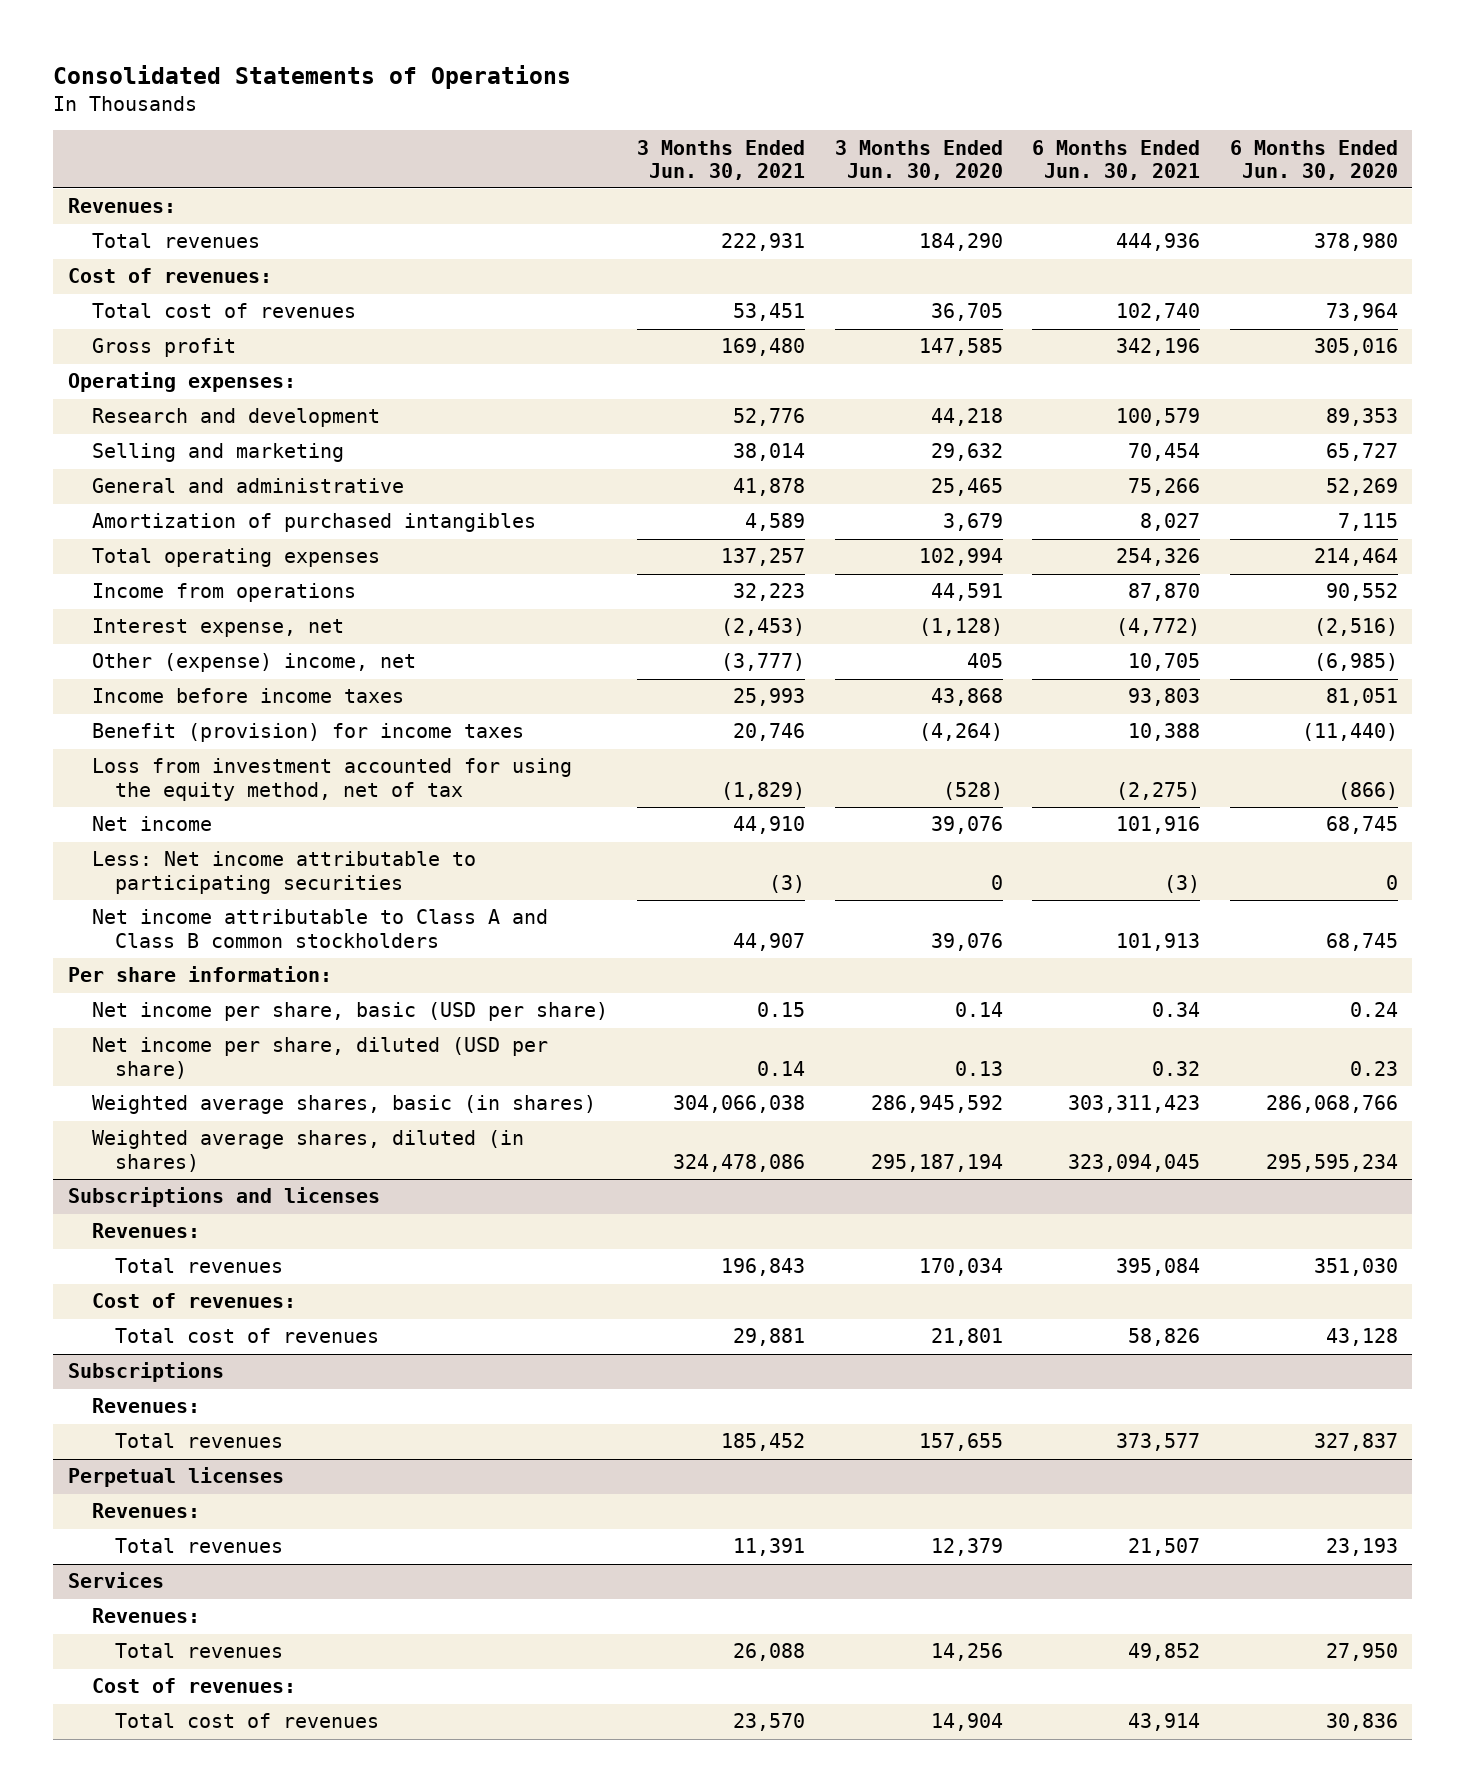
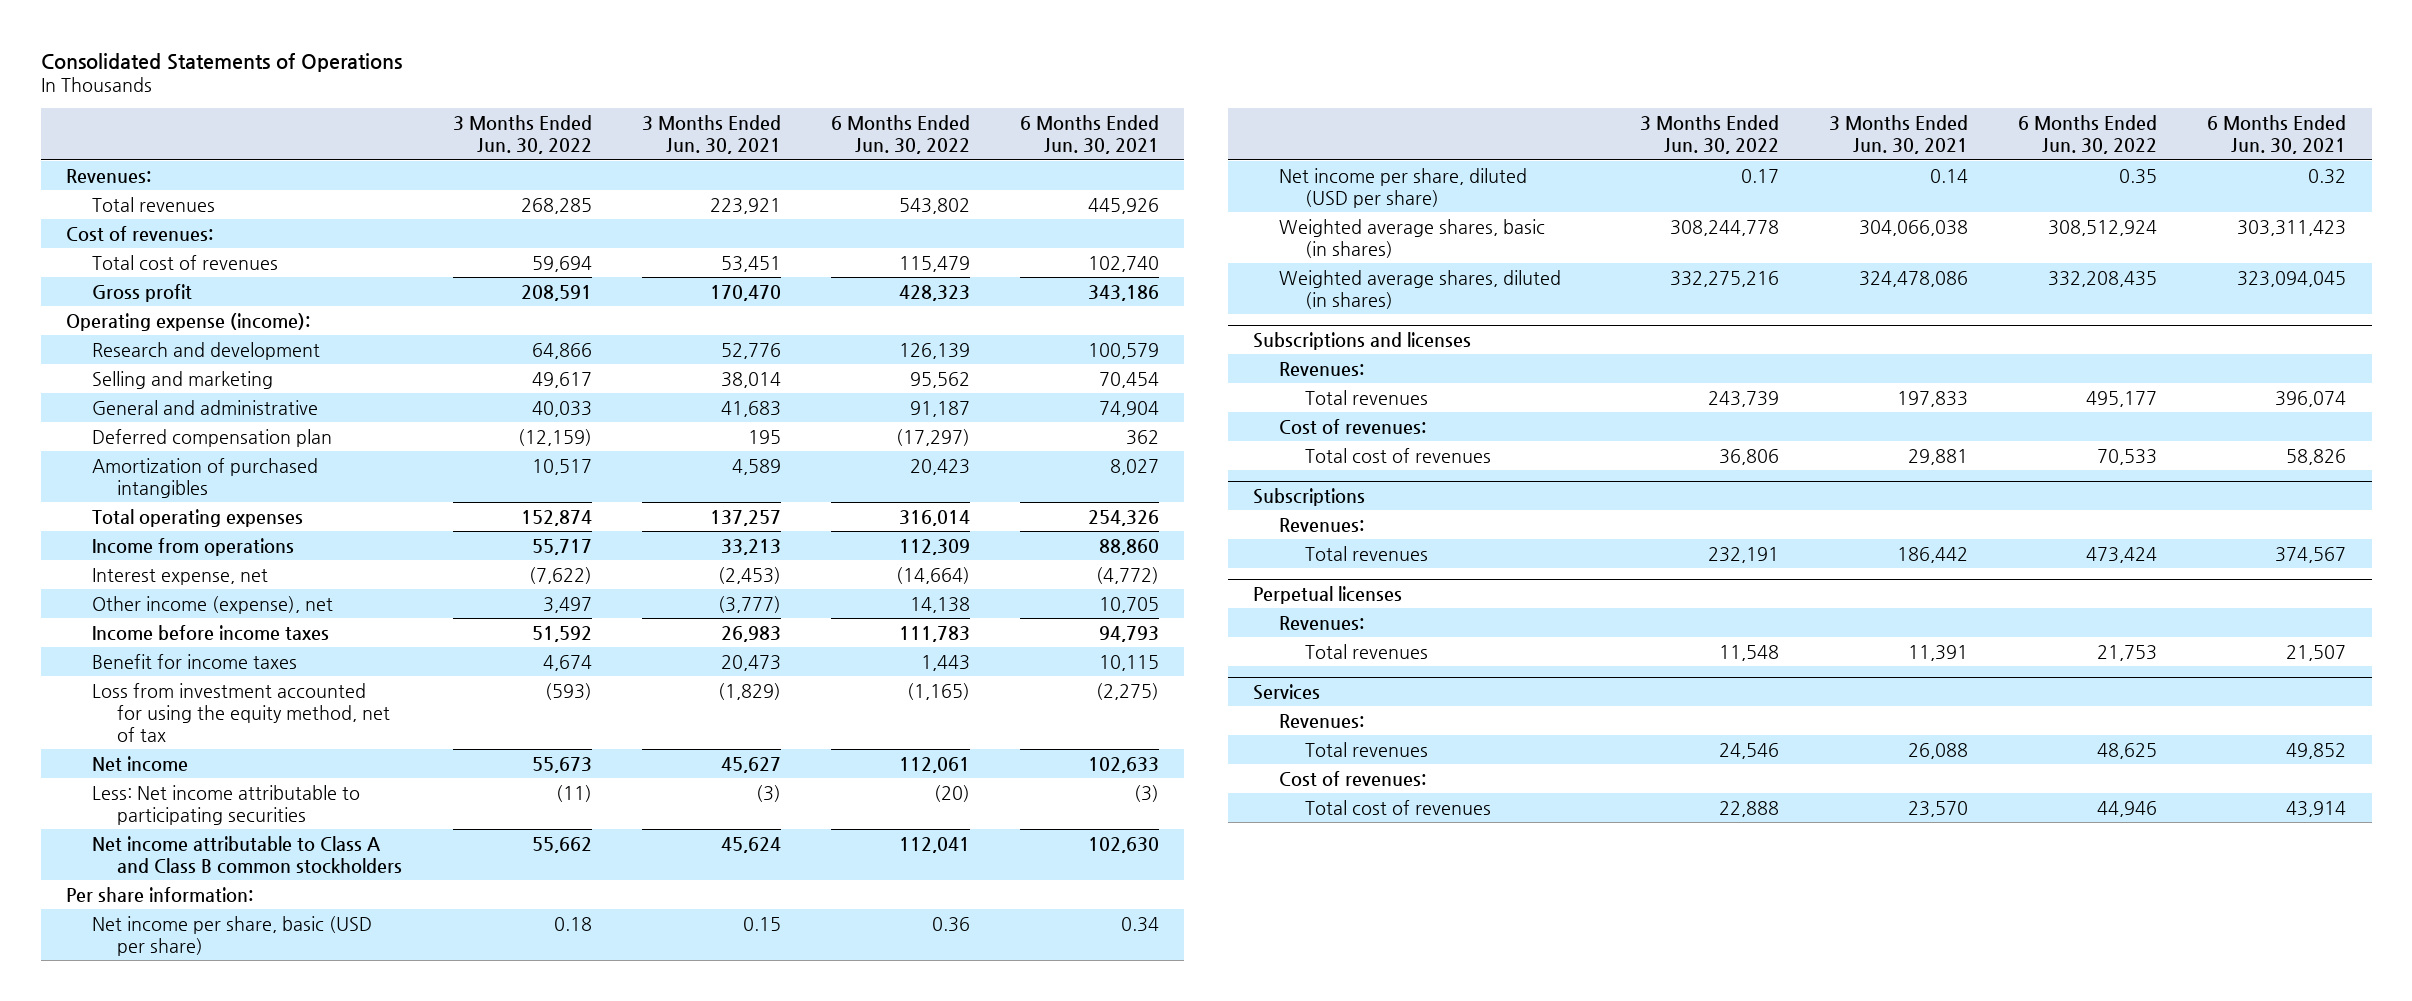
[834,139,1003,180] 3 Months Ended Jun. 30, 2020 -> none
[1229,139,1398,180] 6 Months Ended Jun. 30, 2020 -> none
none -> [452,115,592,155] 3 Months Ended Jun. 30, 2022
none -> [831,115,971,155] 6 Months Ended Jun. 30, 2022
[721,233,806,252] 222,931 -> [709,197,781,214] 223,921
[1116,233,1201,252] 444,936 -> [1088,197,1160,214] 445,926
[721,338,806,357] 169,480 -> [709,284,781,301] 170,470
[1116,338,1201,357] 342,196 -> [1088,284,1160,301] 343,186
[68,372,297,393] Operating expenses: -> [65,312,310,331] Operating expense (income):
[733,478,806,497] 41,878 -> [720,400,781,417] 41,683
[1128,478,1201,497] 75,266 -> [1099,400,1160,417] 74,904
none -> [91,428,332,447] Deferred compensation plan
[733,583,806,602] 32,223 -> [720,538,781,555] 33,213
[1128,583,1201,602] 87,870 -> [1099,538,1160,555] 88,860
[91,653,416,673] Other (expense) income, net -> [91,595,333,614] Other income (expense), net
[733,688,806,707] 25,993 -> [720,625,781,642] 26,983
[1128,688,1201,707] 93,803 -> [1099,625,1160,642] 94,793
[91,723,524,743] Benefit (provision) for income taxes -> [91,653,297,669] Benefit for income taxes
[733,723,806,742] 20,746 -> [720,654,781,671] 20,473
[1128,723,1201,742] 10,388 -> [1099,654,1160,671] 10,115
[733,816,806,835] 44,910 -> [720,756,781,773] 45,627
[1116,816,1201,835] 101,916 -> [1088,756,1160,773] 102,633
[733,932,806,951] 44,907 -> [720,836,781,853] 45,624
[1116,932,1201,951] 101,913 -> [1088,836,1160,853] 102,630
[721,1258,806,1277] 196,843 -> [1897,390,1969,407] 197,833
[1116,1258,1201,1277] 395,084 -> [2275,390,2347,407] 396,074
[721,1433,806,1452] 185,452 -> [1897,546,1969,563] 186,442
[1116,1433,1201,1452] 373,577 -> [2275,546,2347,563] 374,567

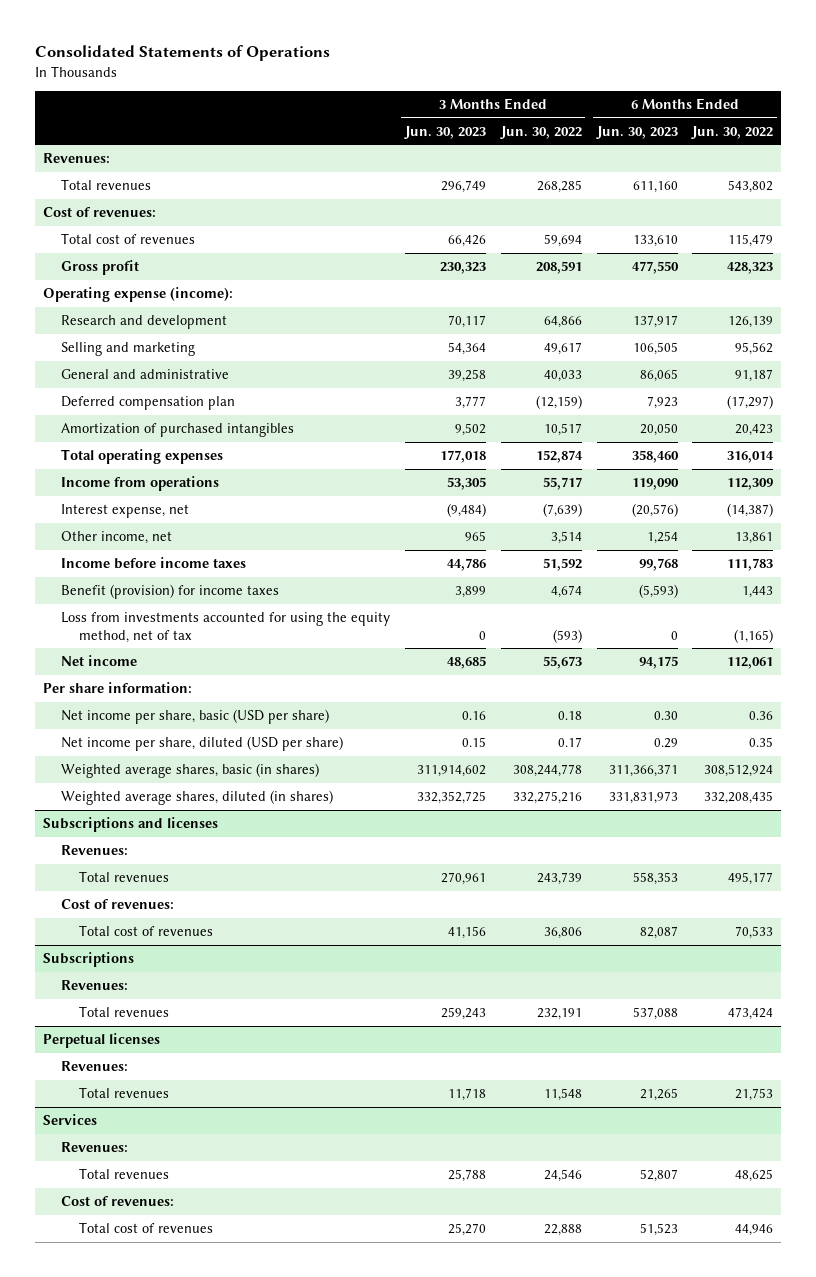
[641,115,781,155] 3 Months Ended Jun. 30, 2021 -> none
[1020,115,1160,155] 6 Months Ended Jun. 30, 2021 -> none
none -> [403,125,486,139] Jun. 30, 2023
none -> [595,125,678,139] Jun. 30, 2023
[528,566,592,584] (7,622) -> [542,503,582,518] (7,639)
[896,566,971,584] (14,664) -> [727,503,774,518] (14,387)
[91,595,333,614] Other income (expense), net -> [60,531,172,545] Other income, net
[542,596,592,613] 3,497 -> [550,531,582,545] 3,514
[910,596,971,613] 14,138 -> [735,532,774,545] 13,861
[91,653,297,669] Benefit for income taxes -> [60,584,279,600] Benefit (provision) for income taxes
[91,682,391,742] Loss from investment accounted for using the equity method, net of tax -> [60,612,390,643] Loss from investments accounted for using the equity method, net of tax
[91,784,360,825] Less: Net income attributable to participating securities -> none
[91,835,403,874] Net income attributable to Class A and Class B common stockholders -> none

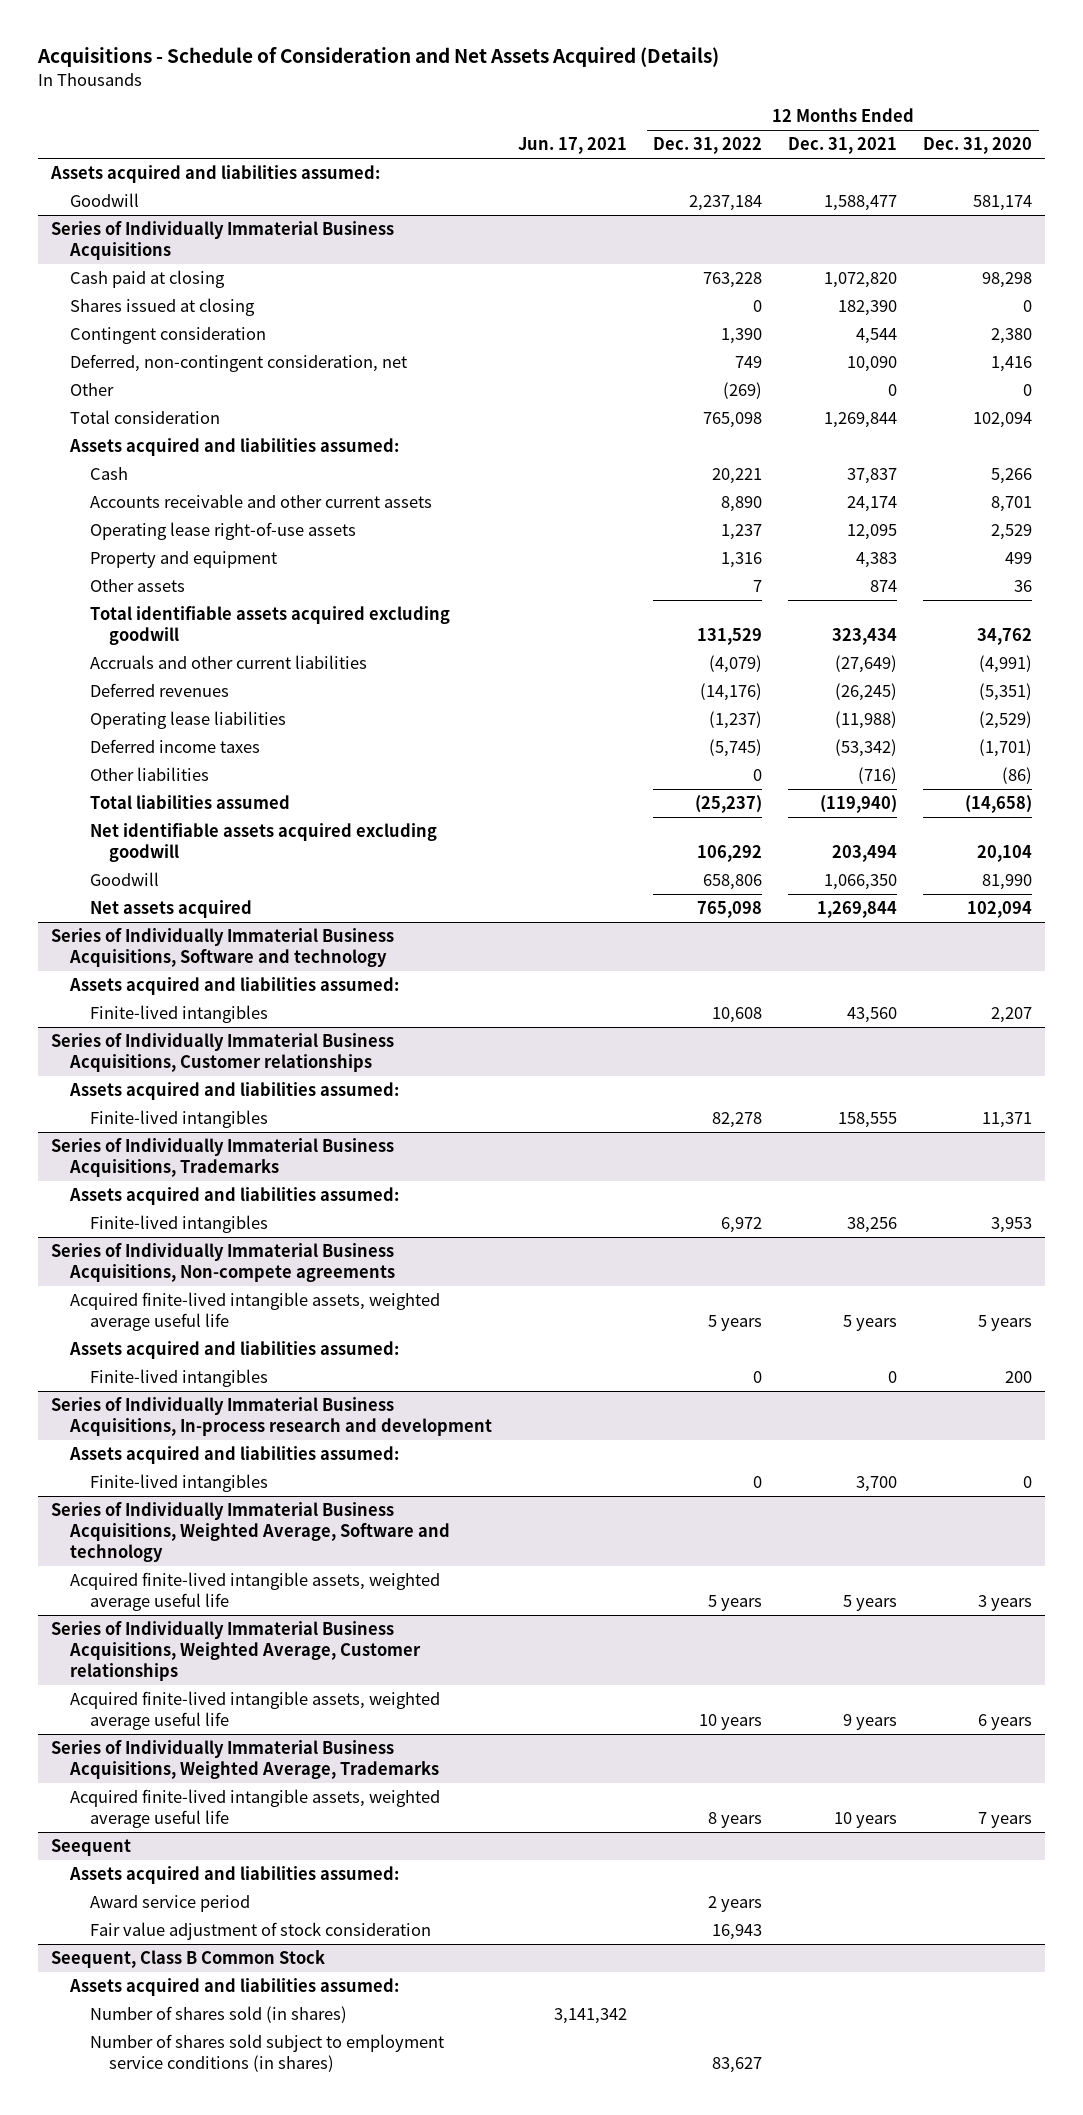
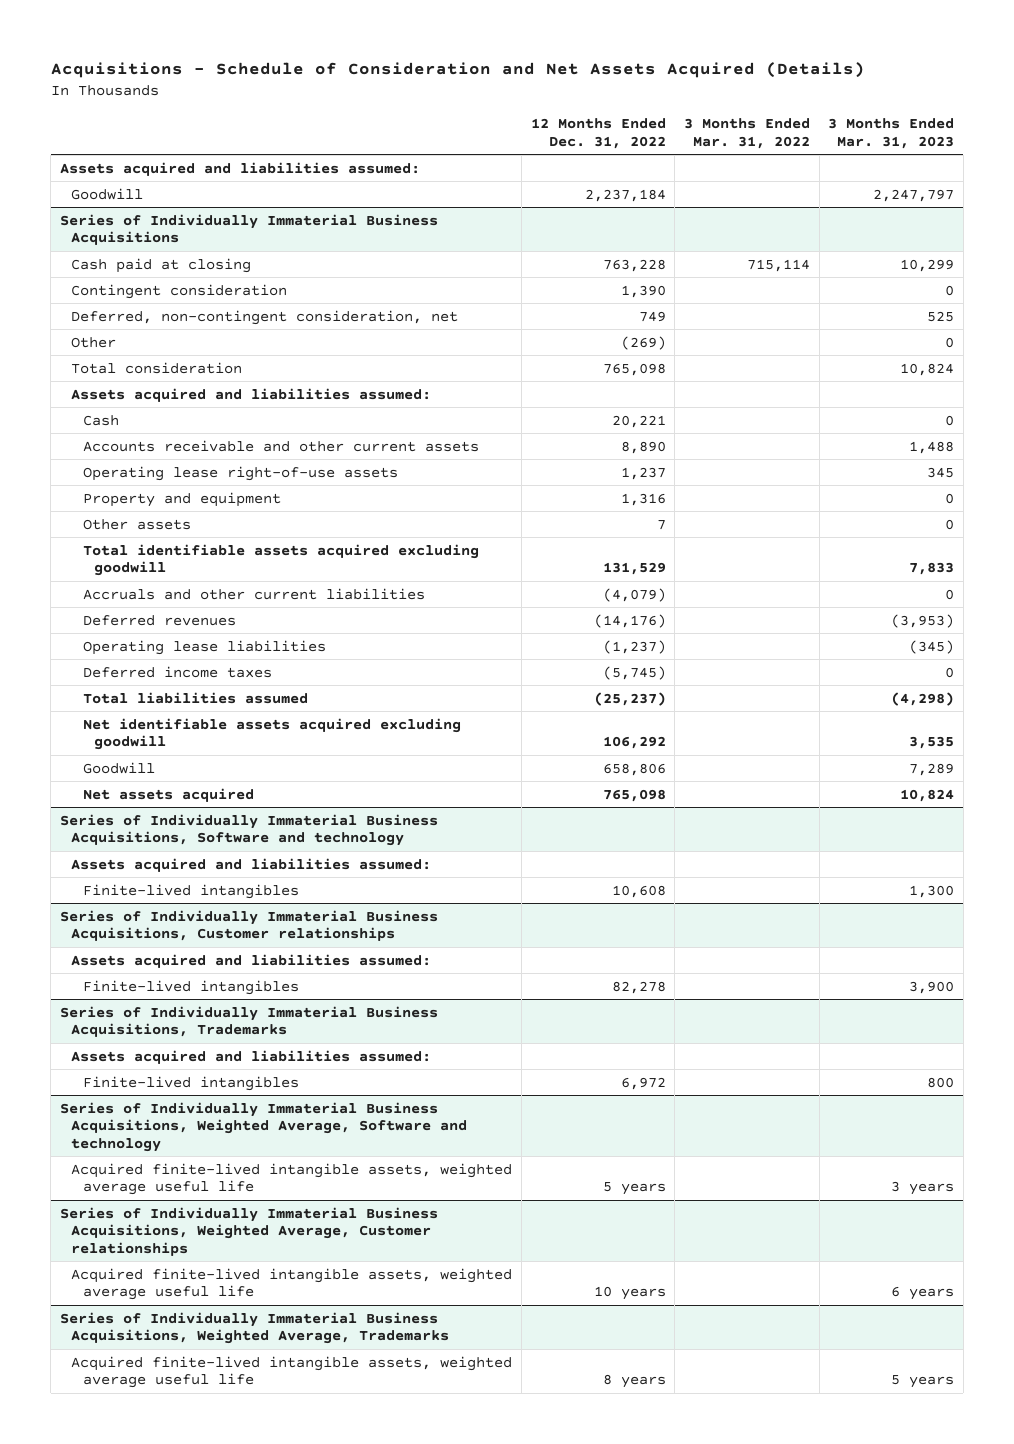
[518,137,628,155] Jun. 17, 2021 -> none
[788,137,898,155] Dec. 31, 2021 -> none
[923,137,1033,155] Dec. 31, 2020 -> none
none -> [683,118,810,149] 3 Months Ended Mar. 31, 2022
none -> [828,118,955,149] 3 Months Ended Mar. 31, 2023
[70,298,256,317] Shares issued at closing -> none
[89,767,209,782] Other liabilities -> none
[50,1243,396,1283] Series of Individually Immaterial Business Acquisitions, Non-compete agreements -> none
[70,1292,441,1332] Acquired finite-lived intangible assets, weighted average useful life -> none
[69,1341,400,1360] Assets acquired and liabilities assumed: -> none
[89,1369,268,1388] Finite-lived intangibles -> none
[50,1397,493,1437] Series of Individually Immaterial Business Acquisitions, In-process research and development -> none
[69,1446,400,1465] Assets acquired and liabilities assumed: -> none
[89,1474,268,1493] Finite-lived intangibles -> none
[50,1839,131,1857] Seequent -> none
[69,1866,400,1885] Assets acquired and liabilities assumed: -> none
[89,1895,250,1913] Award service period -> none
[89,1922,431,1941] Fair value adjustment of stock consideration -> none
[50,1950,325,1969] Seequent, Class B Common Stock -> none
[69,1978,400,1997] Assets acquired and liabilities assumed: -> none
[89,2006,347,2024] Number of shares sold (in shares) -> none
[89,2034,444,2073] Number of shares sold subject to employment service conditions (in shares) -> none

